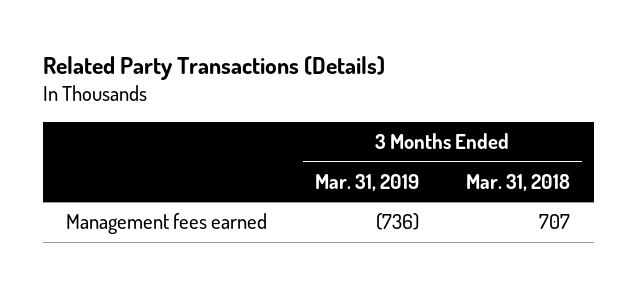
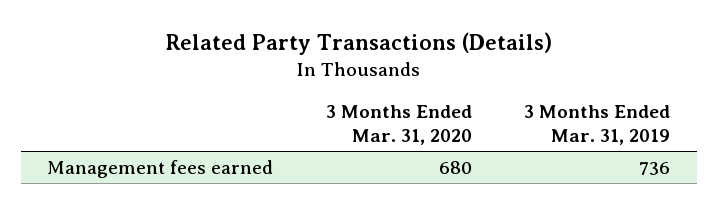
[465,173,570,191] Mar. 31, 2018 -> none
none -> [325,104,472,146] 3 Months Ended Mar. 31, 2020
[375,213,419,231] (736) -> [639,162,671,176] 736

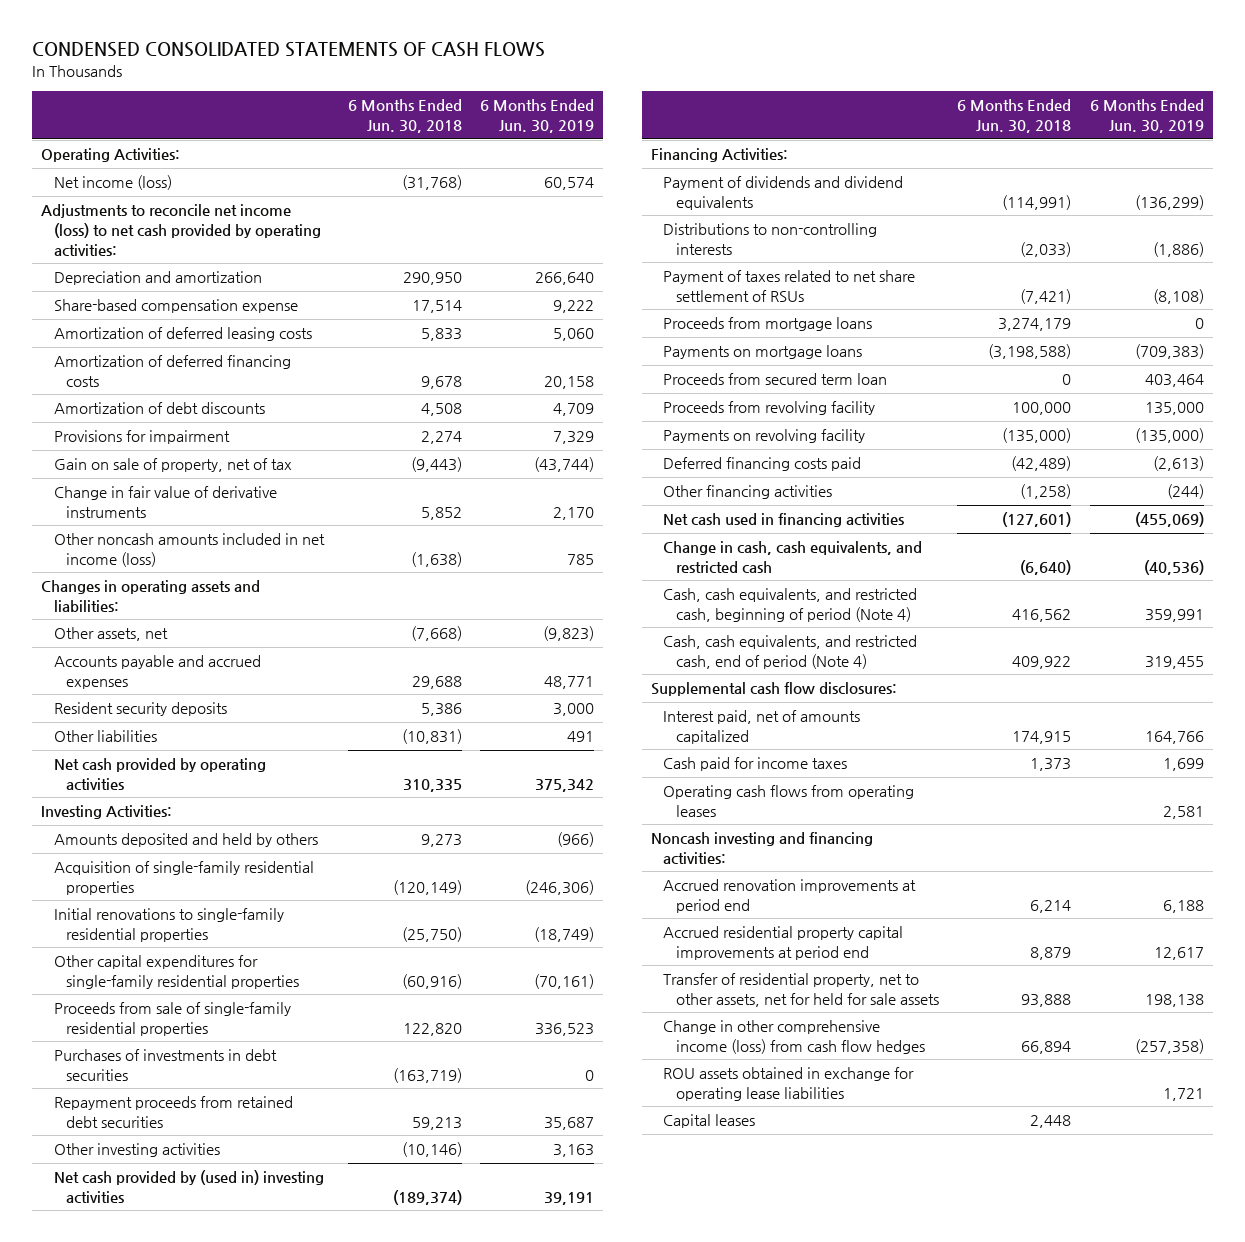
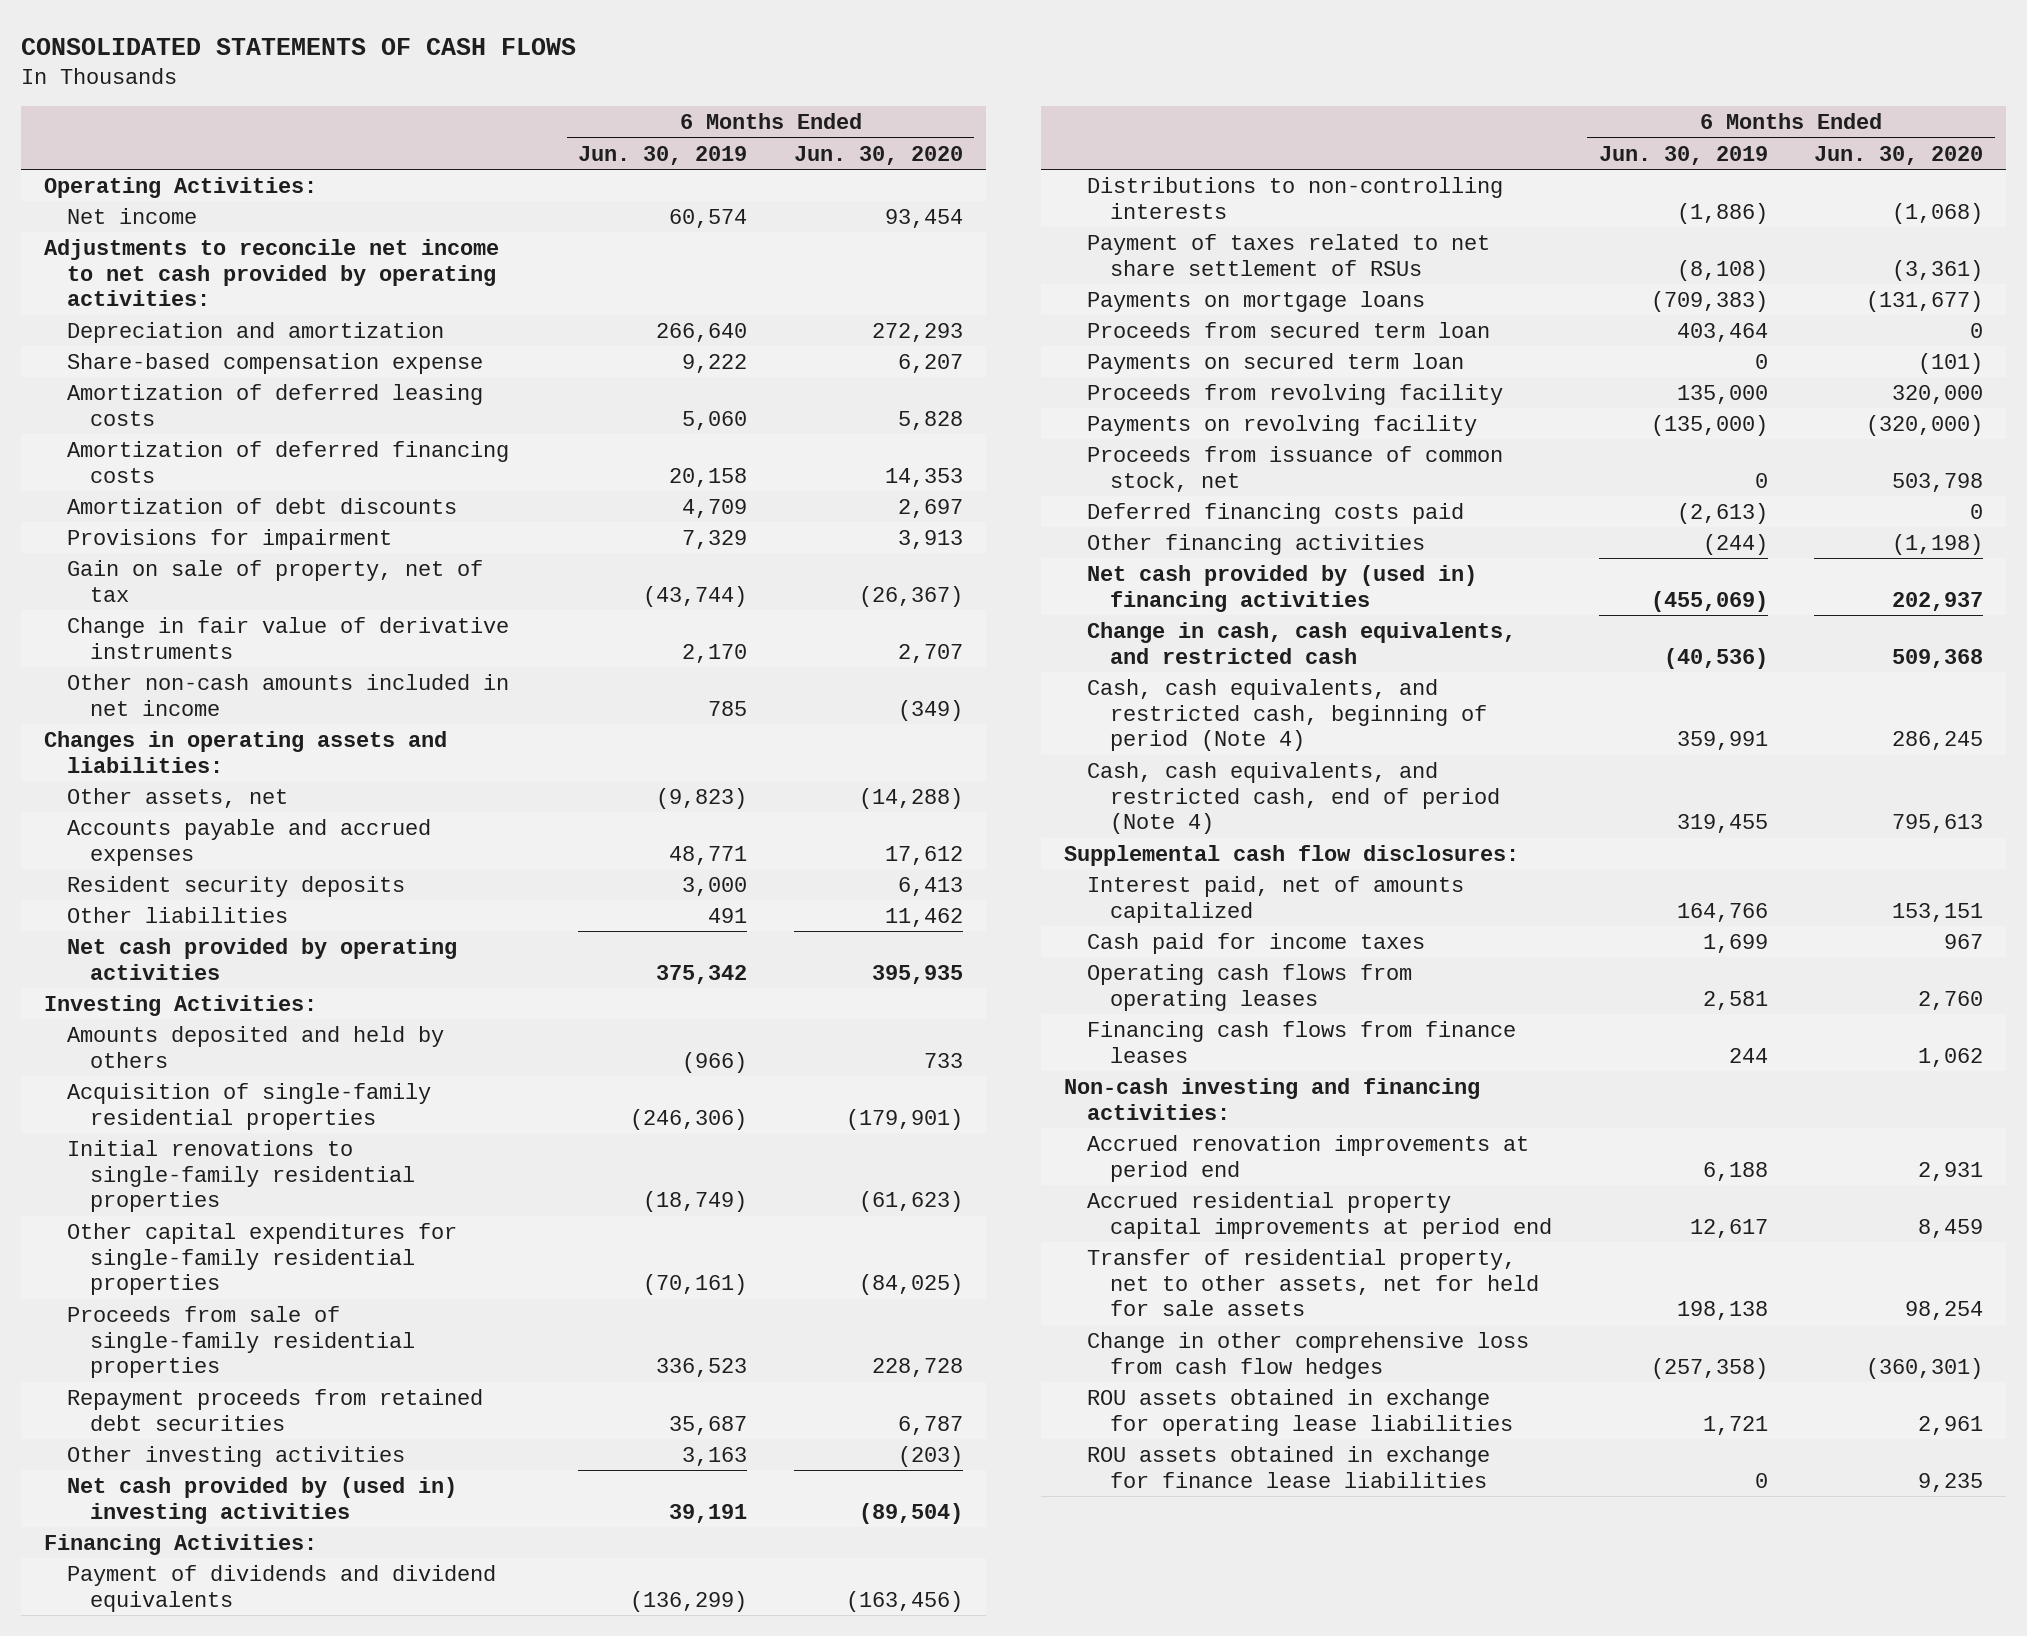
[31,42,545,58] CONDENSED CONSOLIDATED STATEMENTS OF CASH FLOWS -> [20,37,576,55] CONSOLIDATED STATEMENTS OF CASH FLOWS
[347,99,462,134] 6 Months Ended Jun. 30, 2018 -> none
none -> [793,145,963,165] Jun. 30, 2020
[53,175,172,191] Net income (loss) -> [66,207,197,224] Net income
[41,204,321,256] Adjustments to reconcile net income (loss) to net cash provided by operating activities: -> [43,238,499,307] Adjustments to reconcile net income to net cash provided by operating activities:
[53,533,325,567] Other noncash amounts included in net income (loss) -> [66,673,509,716] Other non-cash amounts included in net income
[53,1049,277,1081] Purchases of investments in debt securities -> none
[663,317,873,332] Proceeds from mortgage loans -> none
none -> [1087,352,1465,374] Payments on secured term loan
none -> [1087,445,1504,492] Proceeds from issuance of common stock, net
[663,513,905,528] Net cash used in financing activities -> [1087,564,1478,612] Net cash provided by (used in) financing activities
none -> [1087,1020,1517,1063] Financing cash flows from finance leases
[650,832,873,864] Noncash investing and financing activities: -> [1064,1077,1481,1120] Non-cash investing and financing activities:
[663,1020,925,1054] Change in other comprehensive income (loss) from cash flow hedges -> [1087,1331,1530,1379] Change in other comprehensive loss from cash flow hedges
[663,1114,756,1129] Capital leases -> none
none -> [1087,1445,1491,1488] ROU assets obtained in exchange for finance lease liabilities

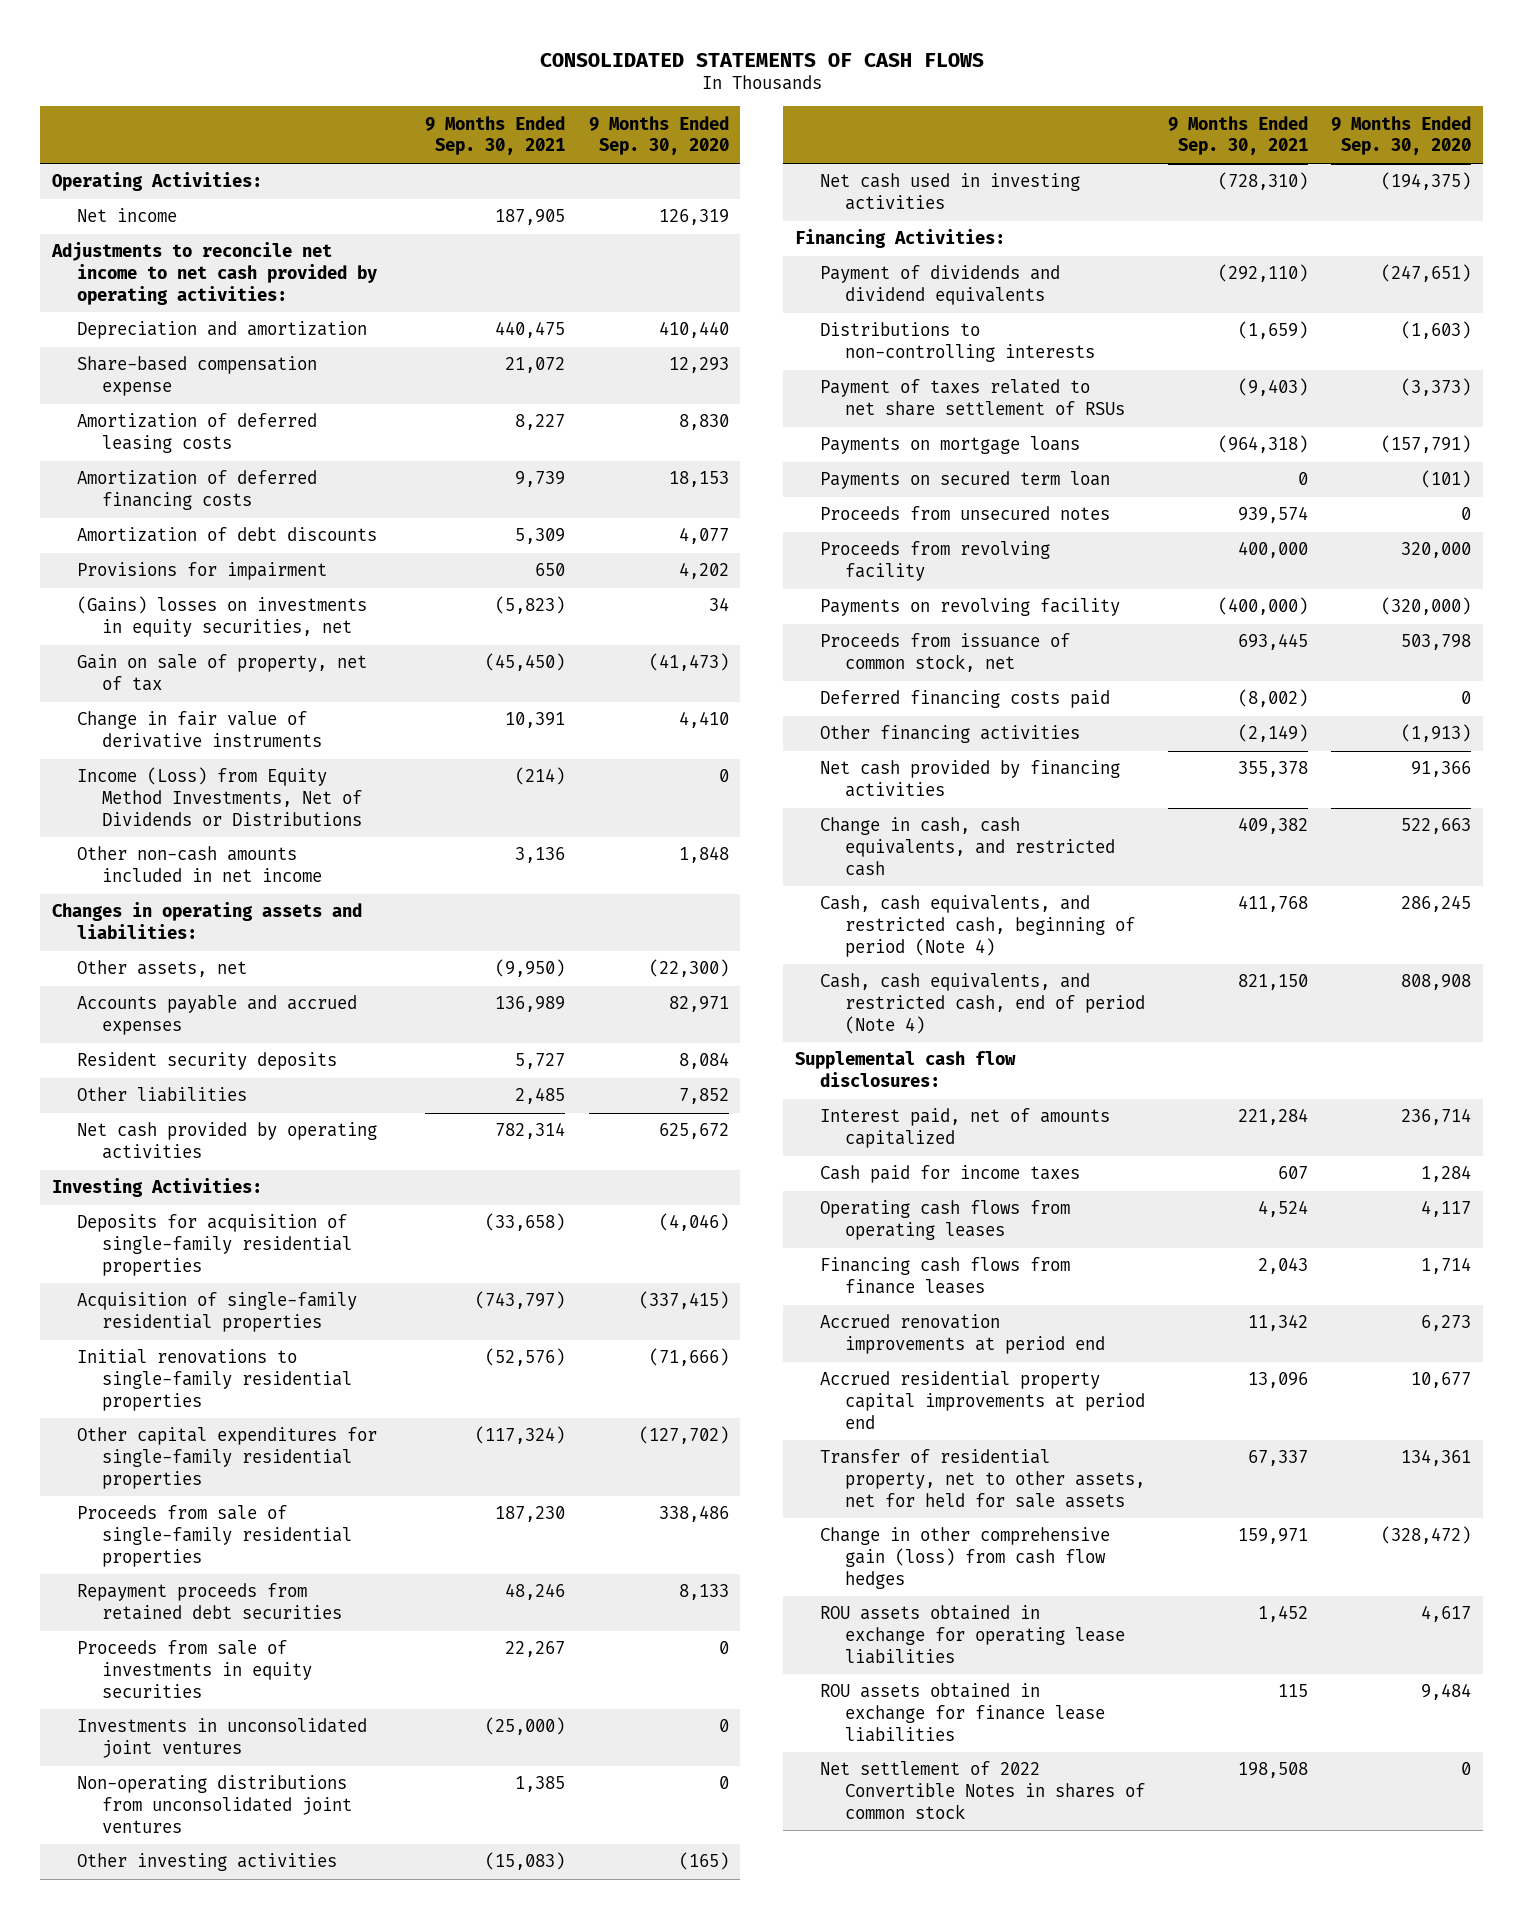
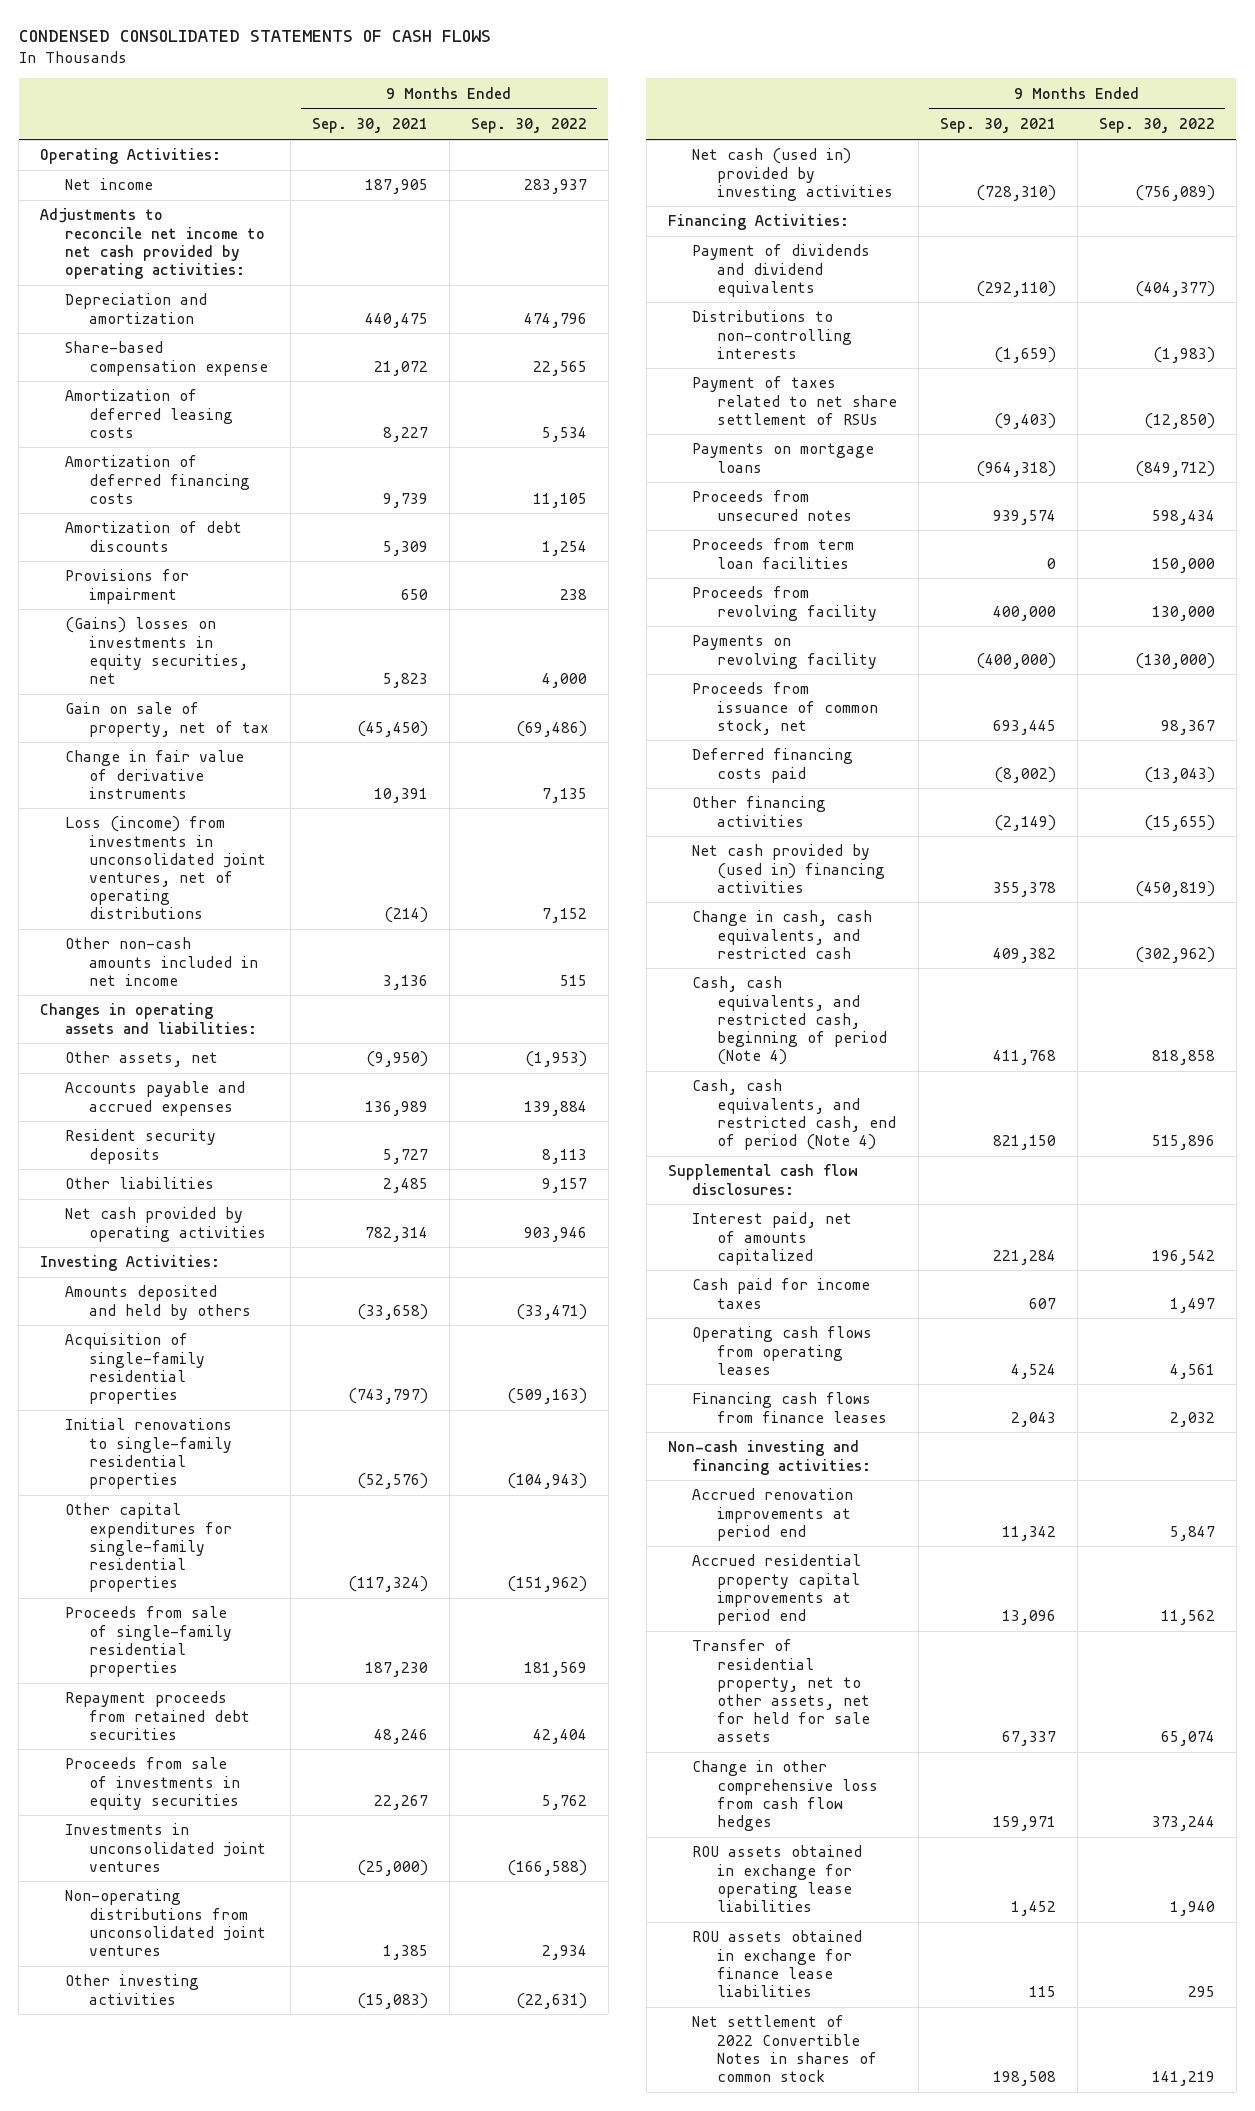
[539,52,984,67] CONSOLIDATED STATEMENTS OF CASH FLOWS -> [18,30,491,43] CONDENSED CONSOLIDATED STATEMENTS OF CASH FLOWS
[588,115,729,156] 9 Months Ended Sep. 30, 2020 -> none
none -> [470,118,587,134] Sep. 30, 2022
[495,596,566,615] (5,823) -> [382,672,428,688] 5,823
[76,767,362,826] Income (Loss) from Equity Method Investments, Net of Dividends or Distributions -> [64,816,266,919] Loss (income) from investments in unconsolidated joint ventures, net of operating distributions
[76,1214,352,1276] Deposits for acquisition of single-family residential properties -> [64,1285,251,1320] Amounts deposited and held by others
[819,173,1080,211] Net cash used in investing activities -> [692,148,893,201] Net cash (used in) provided by investing activities
[819,471,1110,490] Payments on secured term loan -> none
none -> [692,538,855,569] Proceeds from term loan facilities
[819,760,1120,798] Net cash provided by financing activities -> [692,844,885,893] Net cash provided by (used in) financing activities
none -> [667,1440,872,1475] Non-cash investing and financing activities:
[819,1527,1110,1589] Change in other comprehensive gain (loss) from cash flow hedges -> [692,1760,878,1831] Change in other comprehensive loss from cash flow hedges

